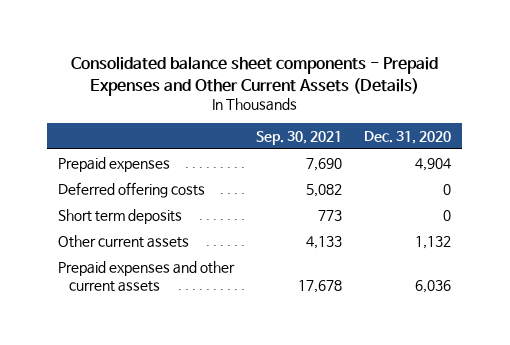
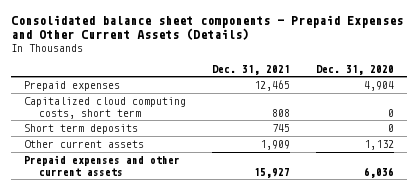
[256,131,343,146] Sep. 30, 2021 -> none
none -> [212,64,291,75] Dec. 31, 2021
[58,181,206,198] Deferred offering costs -> none
none -> [24,96,187,119] Capitalized cloud computing costs, short term

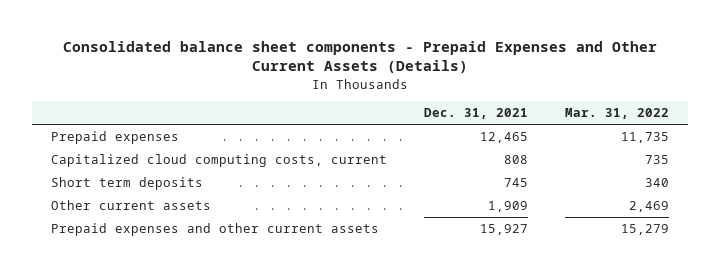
[316,64,395,75] Dec. 31, 2020 -> none
none -> [565,108,670,120] Mar. 31, 2022
[24,96,187,119] Capitalized cloud computing costs, short term -> [50,153,387,167] Capitalized cloud computing costs, current

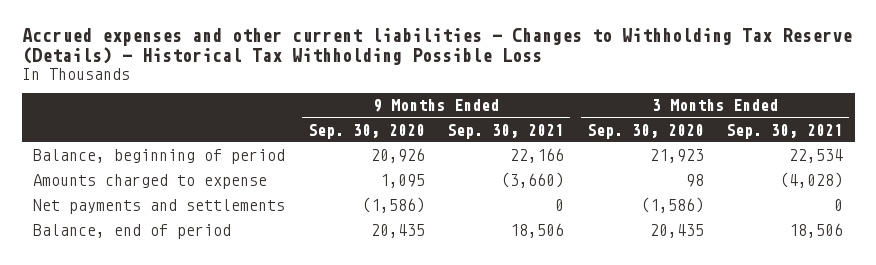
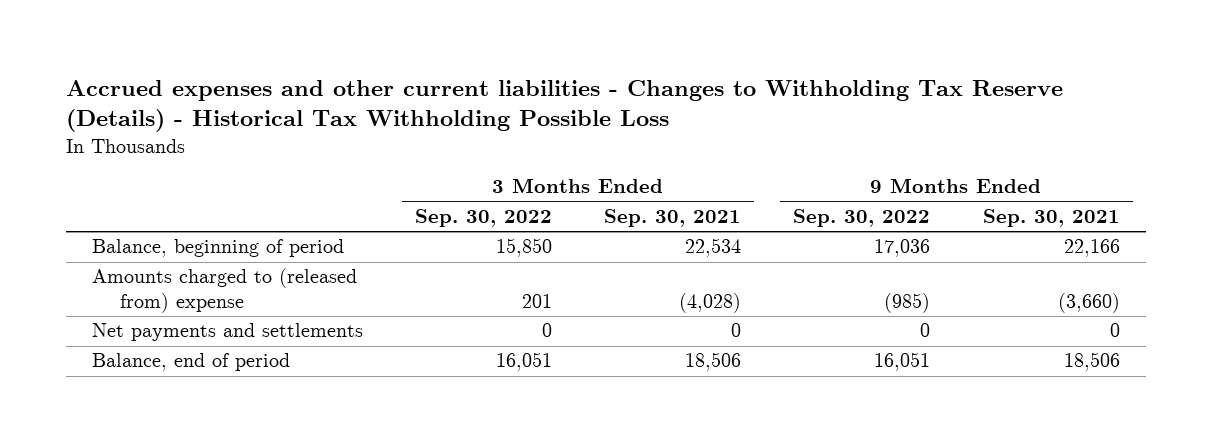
[307,123,425,139] Sep. 30, 2020 -> none
[586,123,704,139] Sep. 30, 2020 -> none
none -> [415,208,553,227] Sep. 30, 2022
none -> [793,208,931,227] Sep. 30, 2022
[33,174,268,190] Amounts charged to expense -> [92,268,358,313] Amounts charged to (released from) expense

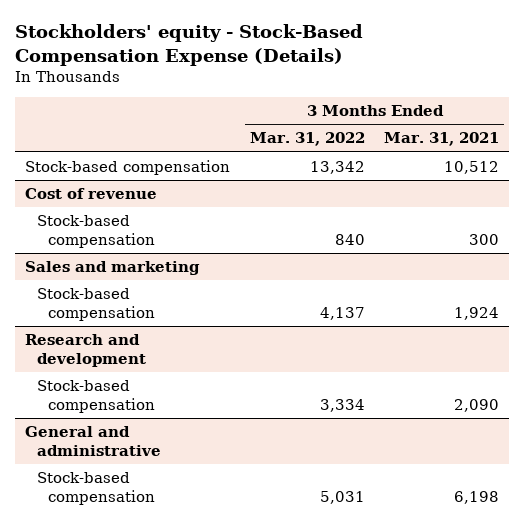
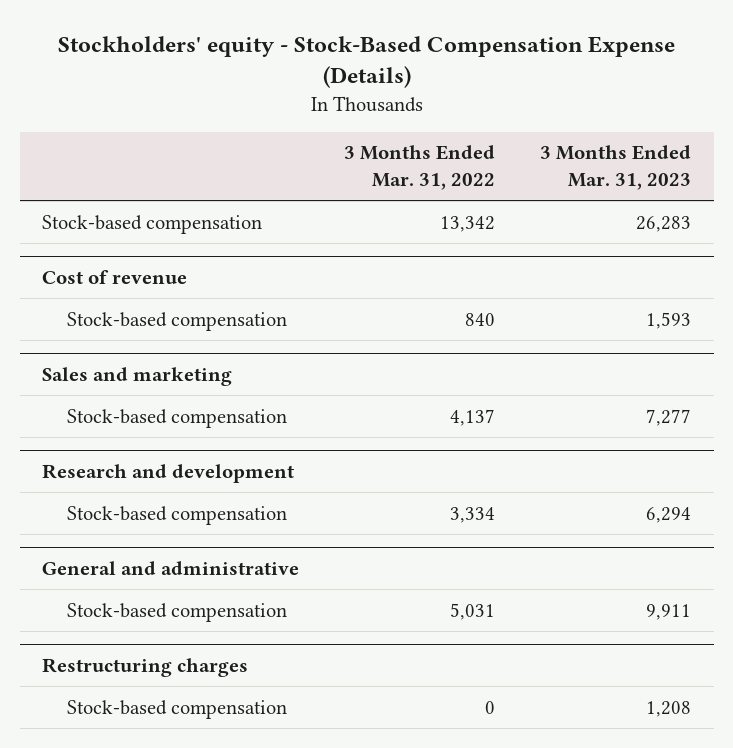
[384,132,500,147] Mar. 31, 2021 -> none
none -> [540,145,692,190] 3 Months Ended Mar. 31, 2023
none -> [42,657,249,677] Restructuring charges
none -> [67,699,288,719] Stock-based compensation

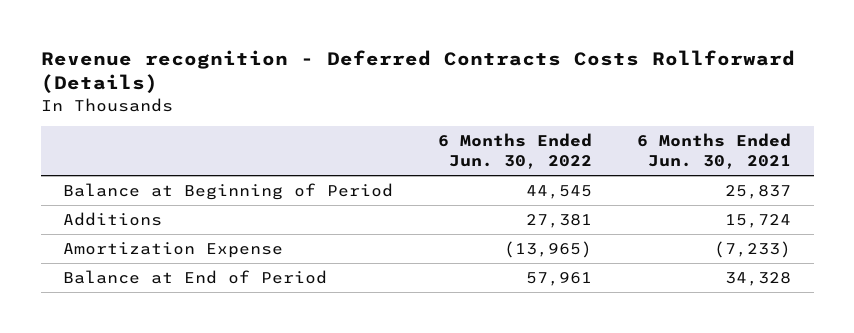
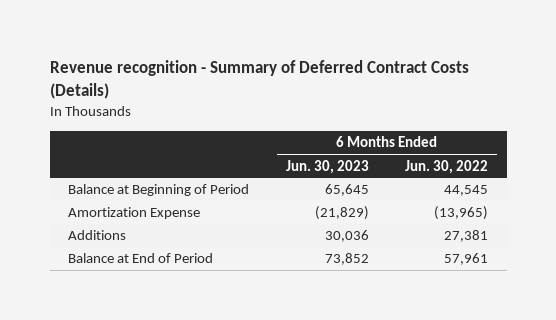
[40,50,795,94] Revenue recognition - Deferred Contracts Costs Rollforward (Details) -> [49,59,469,100] Revenue recognition - Summary of Deferred Contract Costs (Details)
[637,133,792,170] 6 Months Ended Jun. 30, 2021 -> none
none -> [285,159,369,174] Jun. 30, 2023
[63,211,163,226] Additions -> [68,230,127,241] Additions

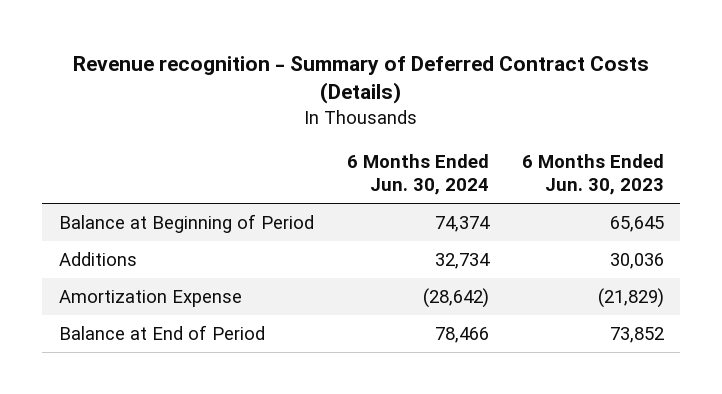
[405,159,489,174] Jun. 30, 2022 -> none
none -> [346,153,489,195] 6 Months Ended Jun. 30, 2024
[68,207,201,220] Amortization Expense -> [58,290,242,308] Amortization Expense

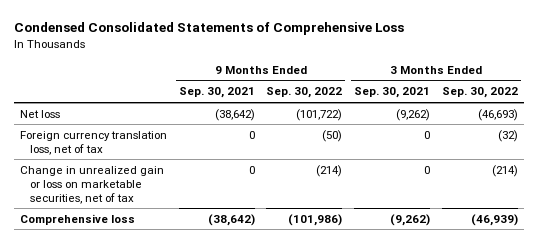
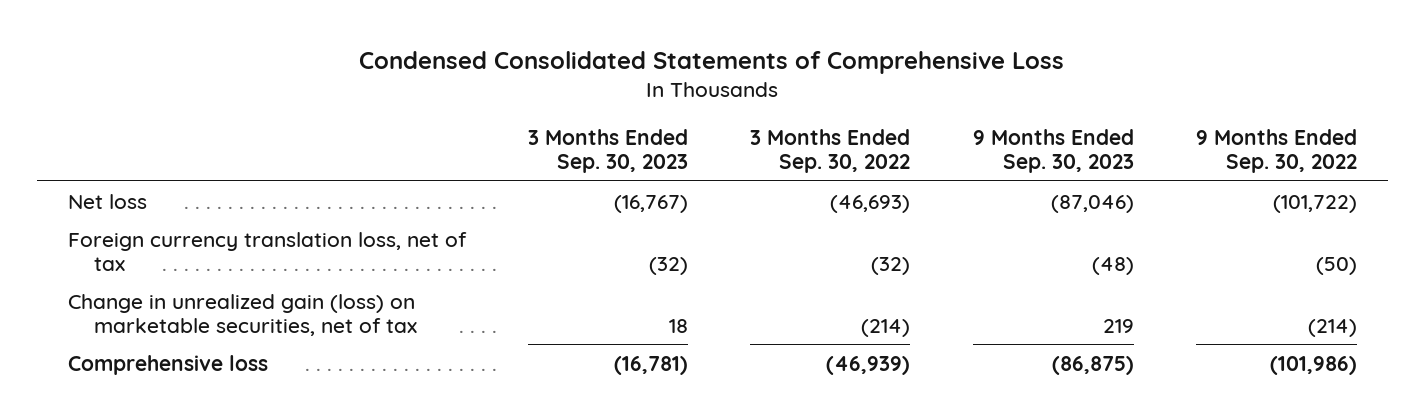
[178,87,255,99] Sep. 30, 2021 -> none
[354,87,431,99] Sep. 30, 2021 -> none
none -> [528,128,689,174] 3 Months Ended Sep. 30, 2023
none -> [972,128,1134,174] 9 Months Ended Sep. 30, 2023
[19,165,164,204] Change in unrealized gain or loss on marketable securities, net of tax -> [67,293,417,336] Change in unrealized gain (loss) on marketable securities, net of tax

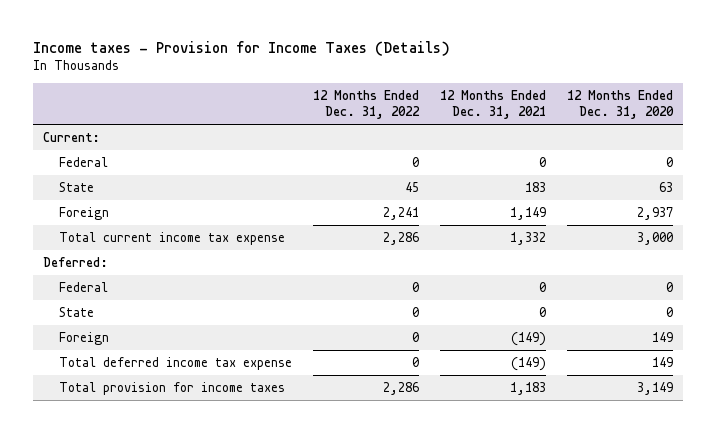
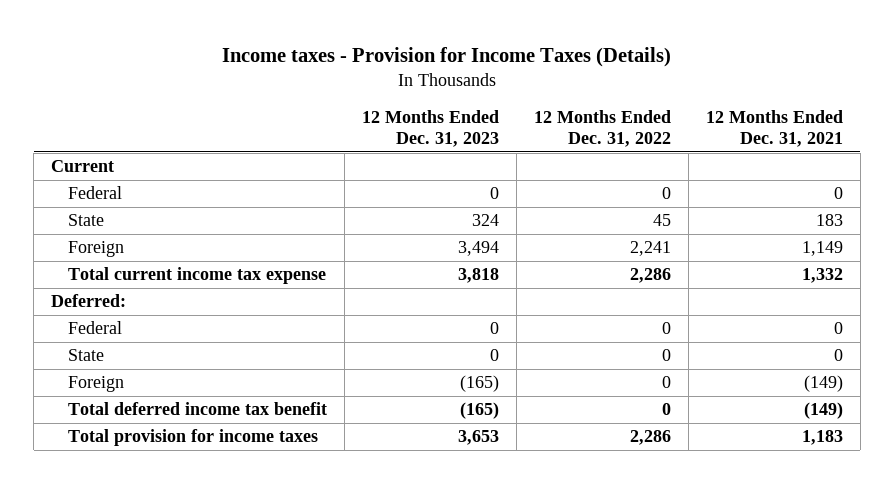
[566,89,674,120] 12 Months Ended Dec. 31, 2020 -> none
none -> [361,109,499,147] 12 Months Ended Dec. 31, 2023
[43,131,101,142] Current: -> [51,160,115,173] Current
[58,356,292,370] Total deferred income tax expense -> [67,402,327,416] Total deferred income tax benefit

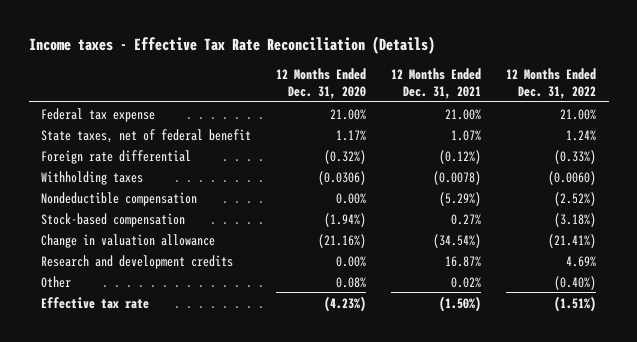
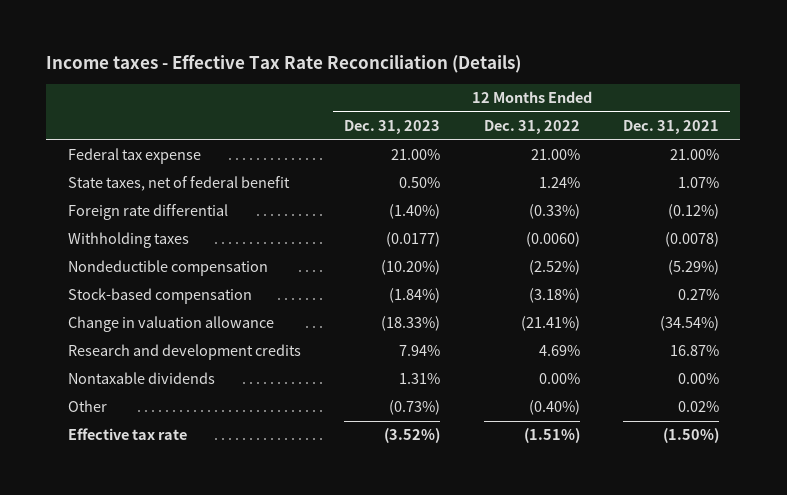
[276,68,367,99] 12 Months Ended Dec. 31, 2020 -> none
none -> [344,120,441,135] Dec. 31, 2023
none -> [68,372,216,385] Nontaxable dividends

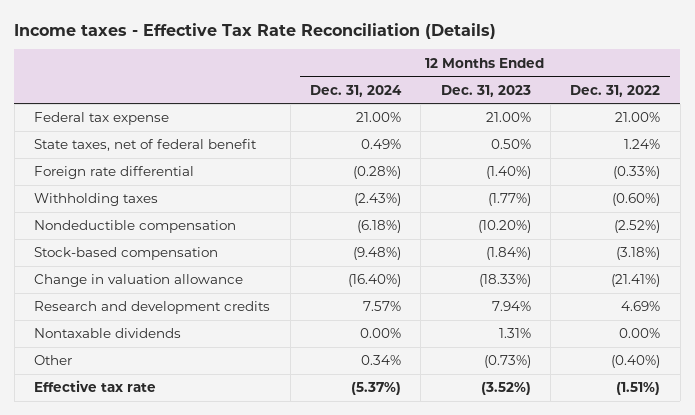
[622,120,719,135] Dec. 31, 2021 -> none
none -> [309,84,402,97] Dec. 31, 2024
[386,232,441,248] (0.0177) -> [487,193,531,207] (1.77%)
[525,232,580,248] (0.0060) -> [612,193,661,207] (0.60%)

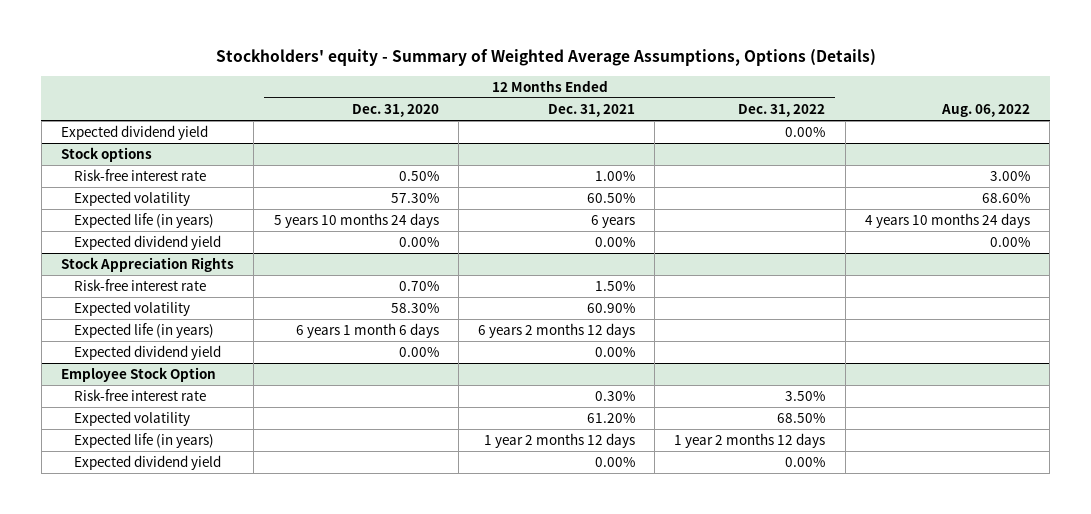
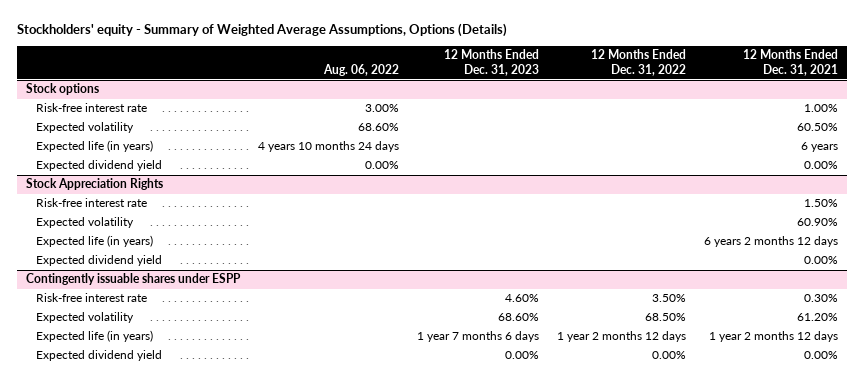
[351,104,439,118] Dec. 31, 2020 -> none
none -> [443,49,539,76] 12 Months Ended Dec. 31, 2023
[61,125,209,141] Expected dividend yield -> none
[61,367,217,383] Employee Stock Option -> [25,273,241,286] Contingently issuable shares under ESPP

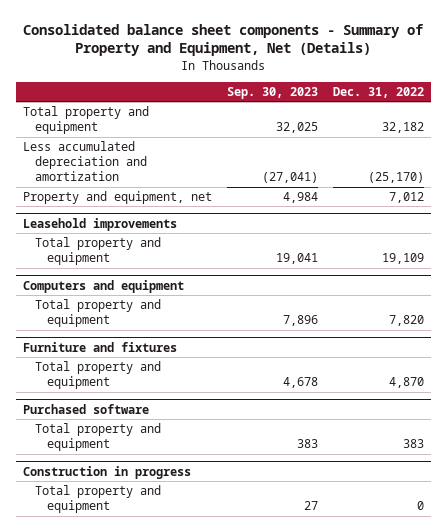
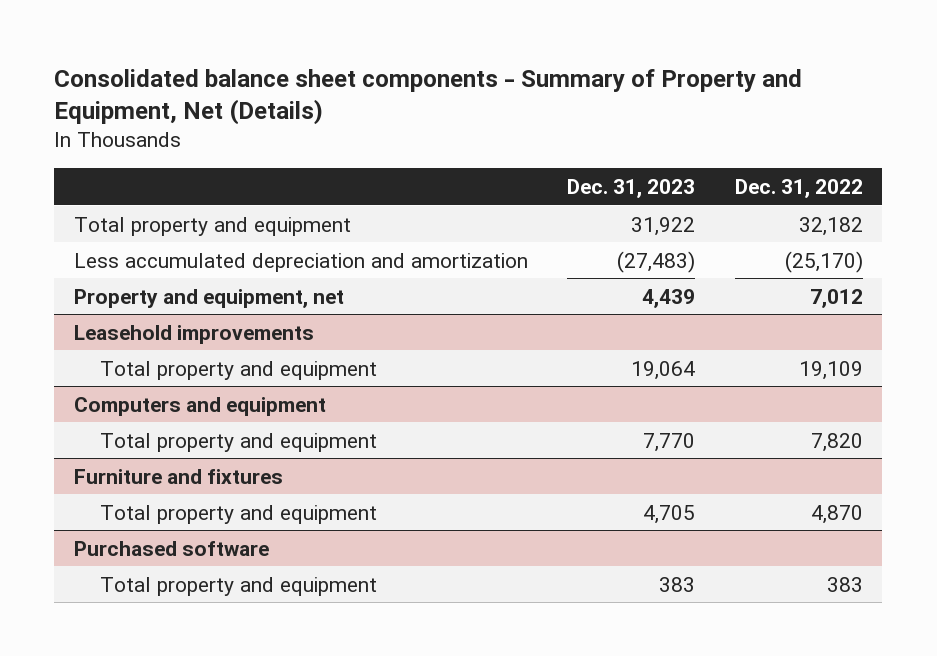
[226,86,318,99] Sep. 30, 2023 -> none
none -> [567,178,696,198] Dec. 31, 2023
[23,465,192,479] Construction in progress -> none
[35,485,162,514] Total property and equipment -> none

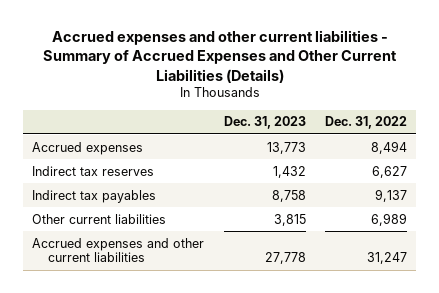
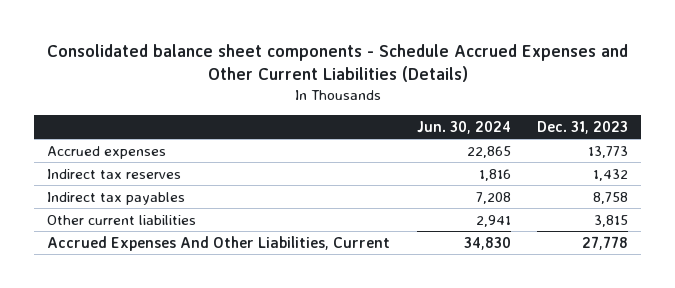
[42,29,397,83] Accrued expenses and other current liabilities - Summary of Accrued Expenses and Other Current Liabilities (Details) -> [46,43,628,83] Consolidated balance sheet components - Schedule Accrued Expenses and Other Current Liabilities (Details)
[324,116,407,130] Dec. 31, 2022 -> none
none -> [416,120,511,134] Jun. 30, 2024
[32,237,205,263] Accrued expenses and other current liabilities -> [47,235,391,251] Accrued Expenses And Other Liabilities, Current

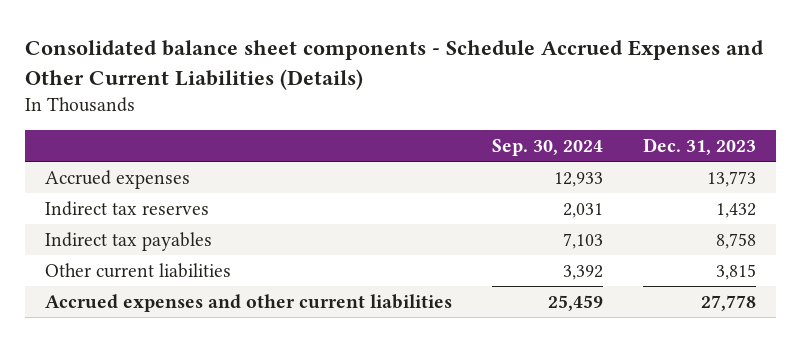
[416,120,511,134] Jun. 30, 2024 -> none
none -> [491,139,603,157] Sep. 30, 2024
[47,235,391,251] Accrued Expenses And Other Liabilities, Current -> [44,293,452,312] Accrued expenses and other current liabilities

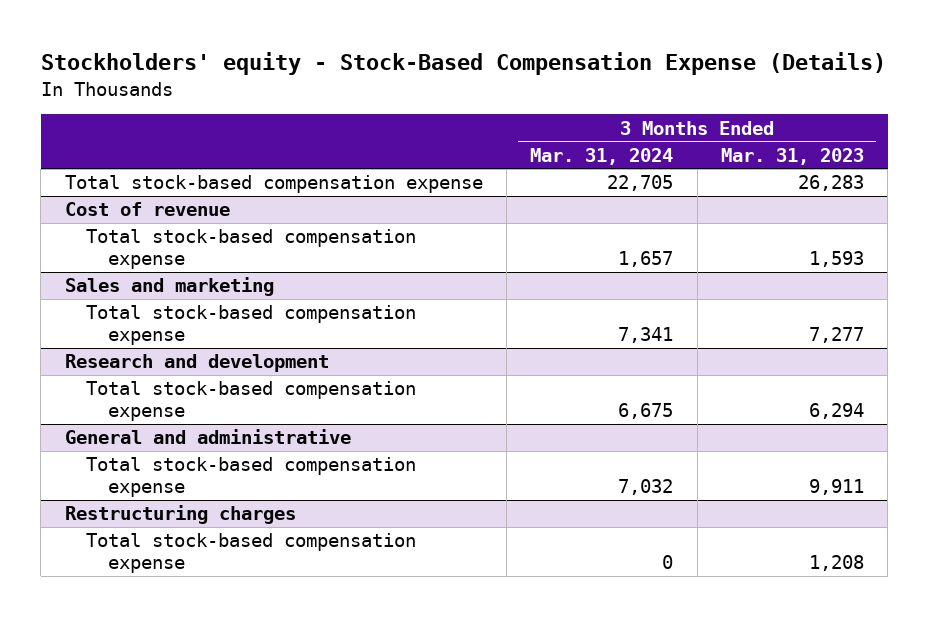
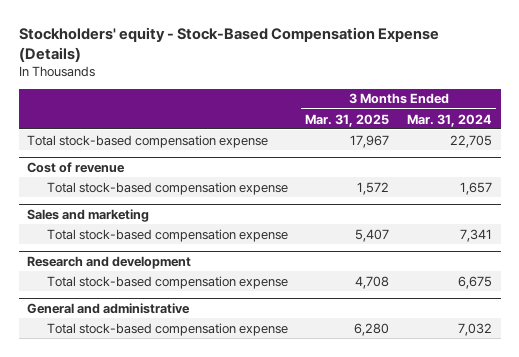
[720,147,864,165] Mar. 31, 2023 -> none
none -> [305,113,390,127] Mar. 31, 2025
[64,505,296,525] Restructuring charges -> none
[86,533,417,574] Total stock-based compensation expense -> none

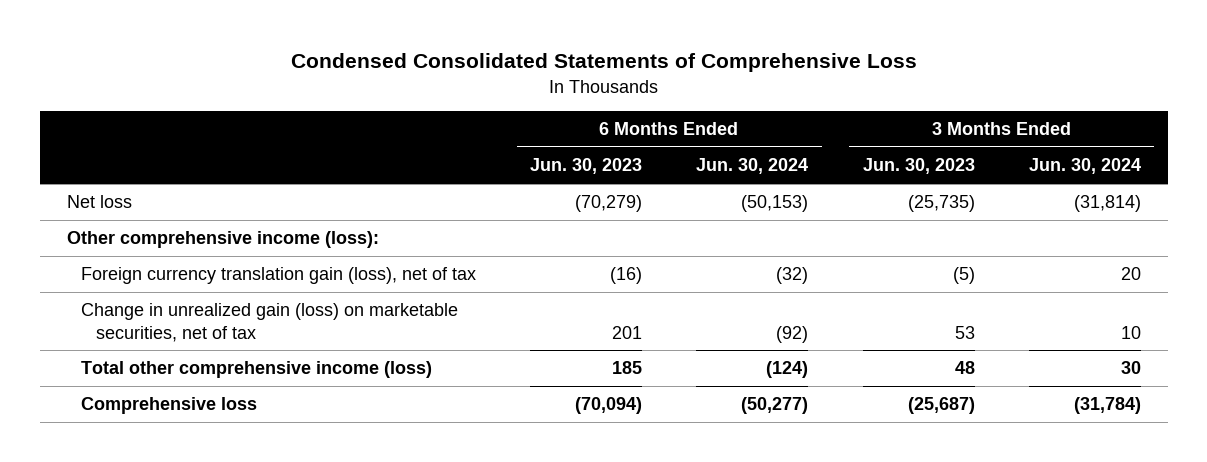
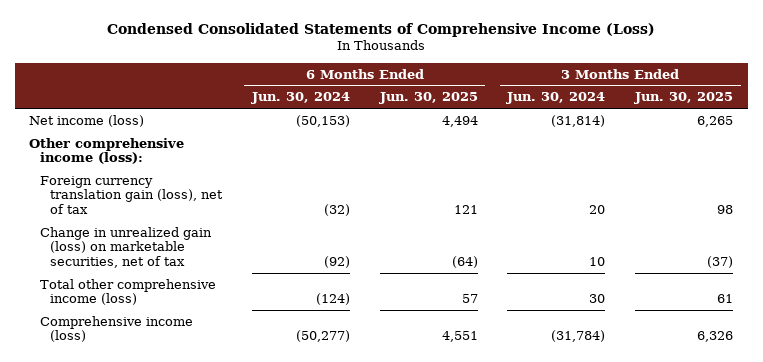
[290,53,917,73] Condensed Consolidated Statements of Comprehensive Loss -> [107,22,656,37] Condensed Consolidated Statements of Comprehensive Income (Loss)
[530,158,643,175] Jun. 30, 2023 -> none
[862,158,975,175] Jun. 30, 2023 -> none
none -> [378,92,478,105] Jun. 30, 2025
none -> [634,92,734,105] Jun. 30, 2025
[66,195,132,209] Net loss -> [29,114,145,127] Net income (loss)
[81,397,258,415] Comprehensive loss -> [39,315,193,343] Comprehensive income (loss)

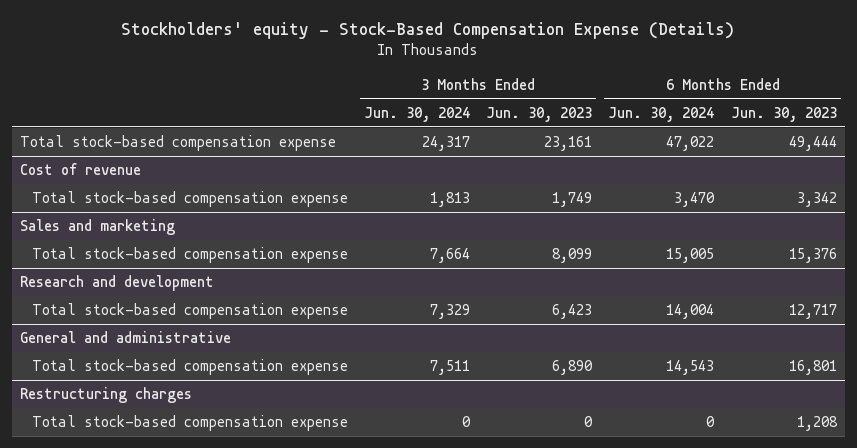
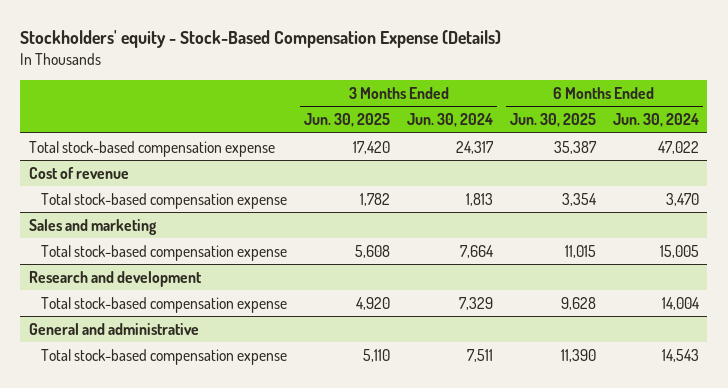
[486,106,593,122] Jun. 30, 2023 -> none
[730,106,837,122] Jun. 30, 2023 -> none
none -> [304,113,391,128] Jun. 30, 2025
none -> [509,113,596,128] Jun. 30, 2025
[20,387,193,404] Restructuring charges -> none
[31,415,348,432] Total stock-based compensation expense -> none

